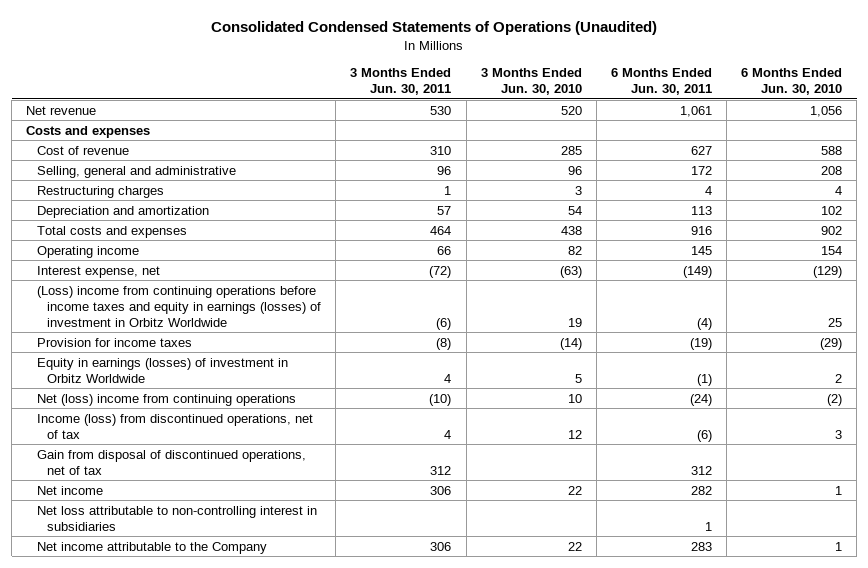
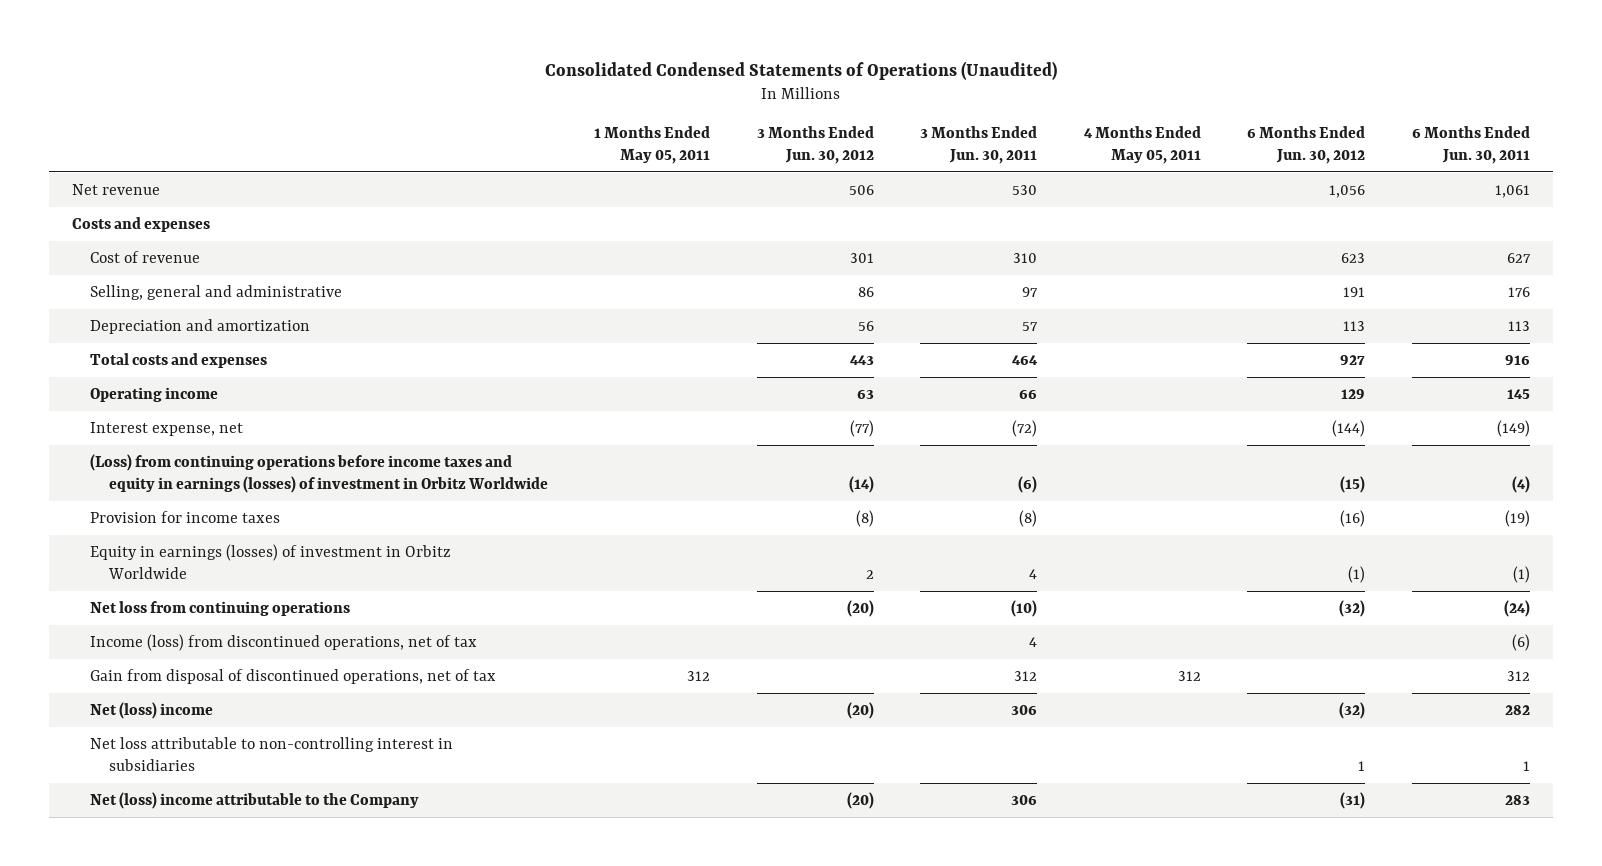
[480,68,582,96] 3 Months Ended Jun. 30, 2010 -> none
[741,68,843,96] 6 Months Ended Jun. 30, 2010 -> none
none -> [594,126,711,164] 1 Months Ended May 05, 2011
none -> [756,126,874,164] 3 Months Ended Jun. 30, 2012
none -> [1083,126,1201,164] 4 Months Ended May 05, 2011
none -> [1247,126,1366,164] 6 Months Ended Jun. 30, 2012
[36,185,164,198] Restructuring charges -> none
[437,165,452,175] 96 -> [1022,287,1039,298] 97
[690,165,712,175] 172 -> [1507,287,1530,298] 176
[36,285,322,327] (Loss) income from continuing operations before income taxes and equity in earnings (losses) of investment in Orbitz Worldwide -> [90,454,548,493] (Loss) from continuing operations before income taxes and equity in earnings (losses) of investment in Orbitz Worldwide
[36,393,296,406] Net (loss) income from continuing operations -> [90,601,351,617] Net loss from continuing operations
[36,485,103,495] Net income -> [90,702,214,720] Net (loss) income
[36,541,267,554] Net income attributable to the Company -> [90,792,420,810] Net (loss) income attributable to the Company

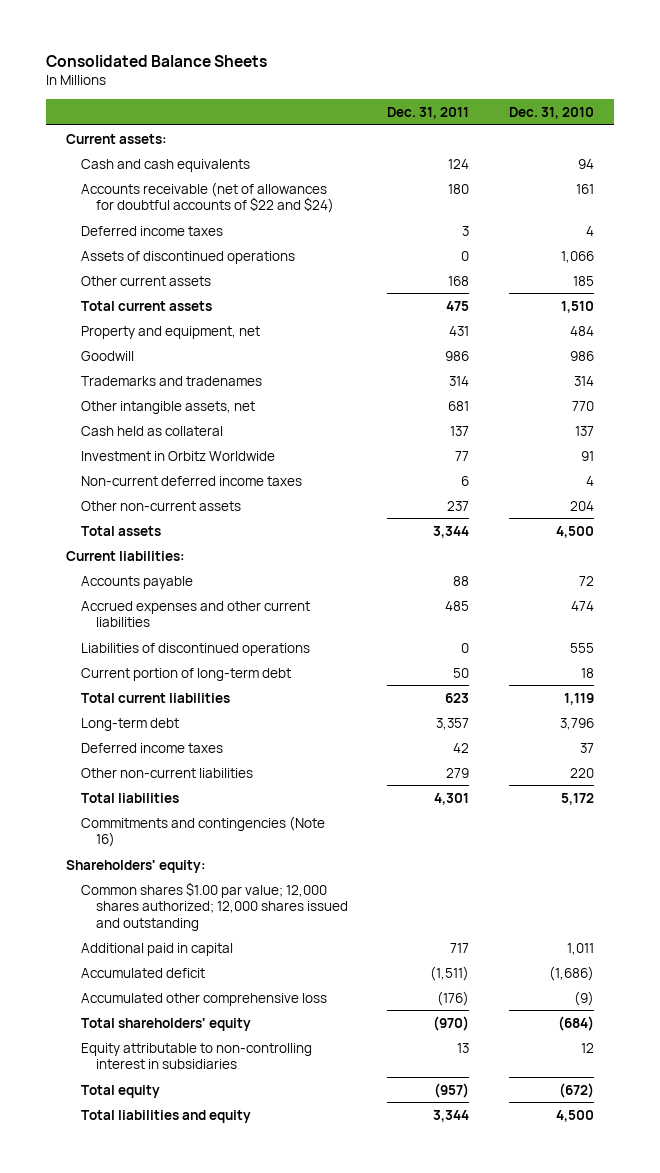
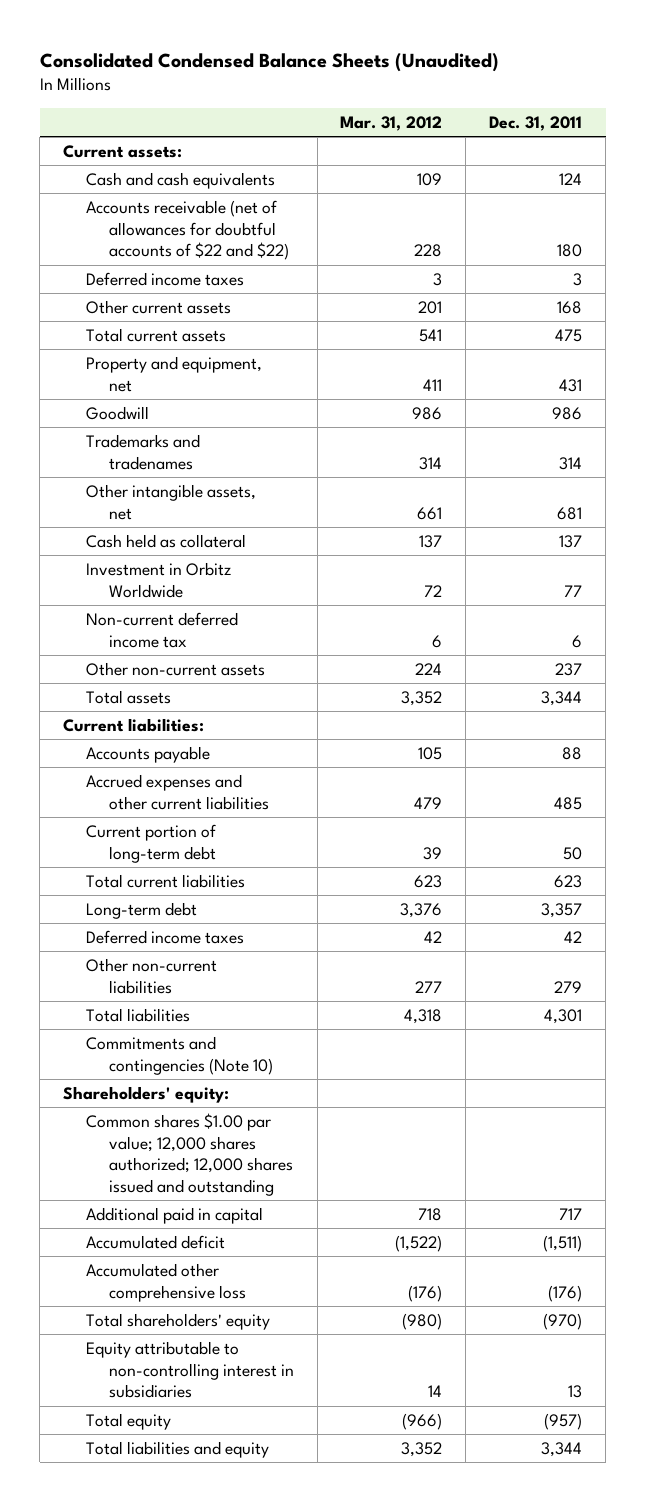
[45,55,267,68] Consolidated Balance Sheets -> [39,52,499,72] Consolidated Condensed Balance Sheets (Unaudited)
[509,106,595,119] Dec. 31, 2010 -> none
none -> [340,115,443,131] Mar. 31, 2012
[80,181,334,214] Accounts receivable (net of allowances for doubtful accounts of $22 and $24) -> [86,199,289,261] Accounts receivable (net of allowances for doubtful accounts of $22 and $22)
[80,250,295,264] Assets of discontinued operations -> none
[80,475,302,486] Non-current deferred income taxes -> [86,611,239,648] Non-current deferred income tax
[80,642,310,656] Liabilities of discontinued operations -> none
[80,815,325,848] Commitments and contingencies (Note 16) -> [86,1035,273,1075] Commitments and contingencies (Note 10)

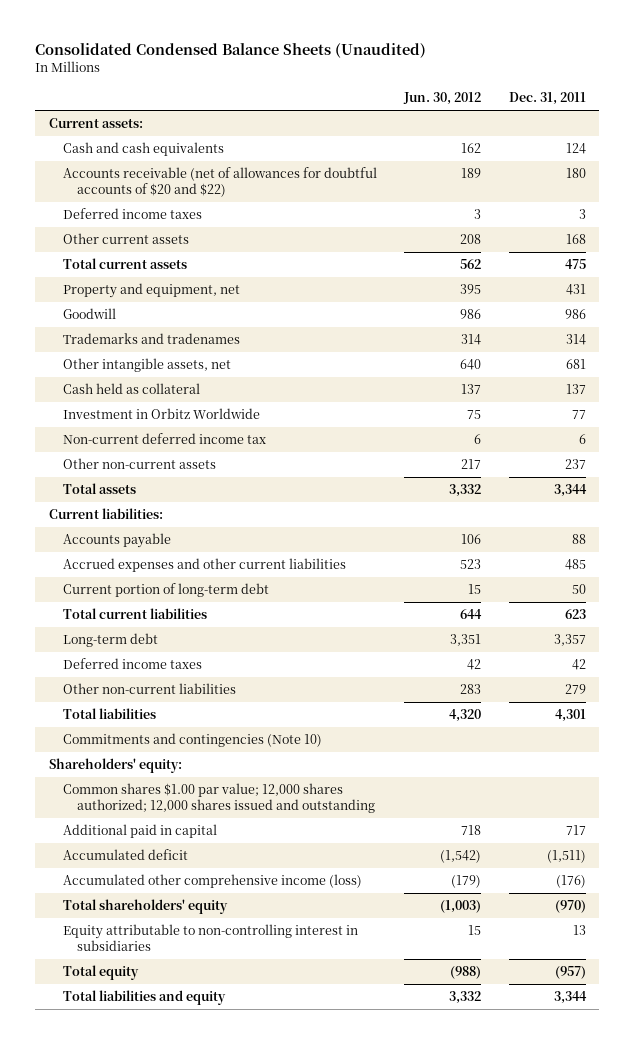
[340,115,443,131] Mar. 31, 2012 -> none
none -> [403,92,482,106] Jun. 30, 2012
[86,199,289,261] Accounts receivable (net of allowances for doubtful accounts of $22 and $22) -> [63,167,378,197] Accounts receivable (net of allowances for doubtful accounts of $20 and $22)
[86,1262,246,1302] Accumulated other comprehensive loss -> [63,874,363,889] Accumulated other comprehensive income (loss)

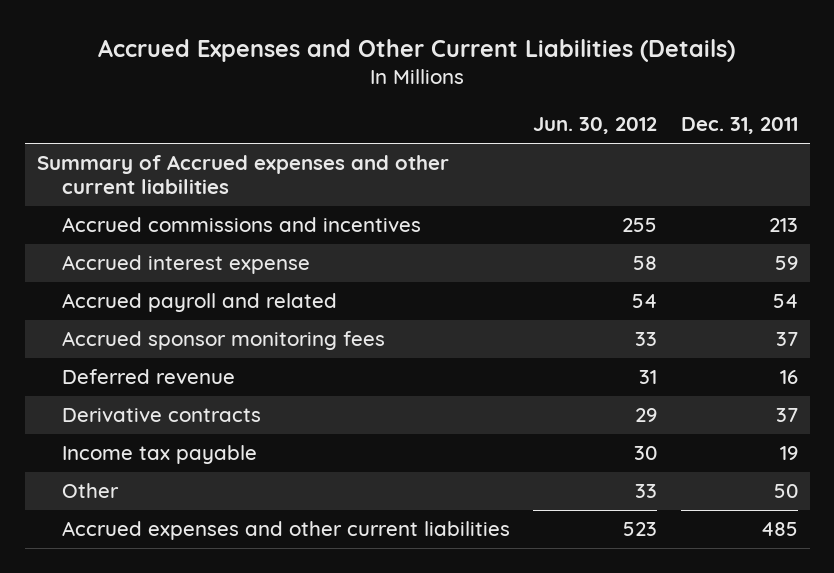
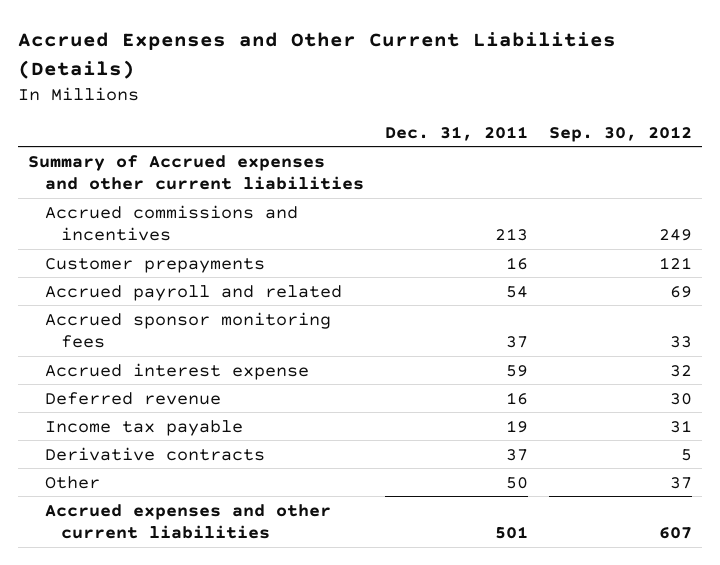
[533,117,658,135] Jun. 30, 2012 -> none
none -> [548,125,692,142] Sep. 30, 2012
none -> [44,257,265,273] Customer prepayments
[61,255,310,275] Accrued interest expense -> [44,362,309,380] Accrued interest expense
[61,408,261,423] Derivative contracts -> [44,446,265,461] Derivative contracts
[760,522,798,537] 485 -> [494,526,528,540] 501

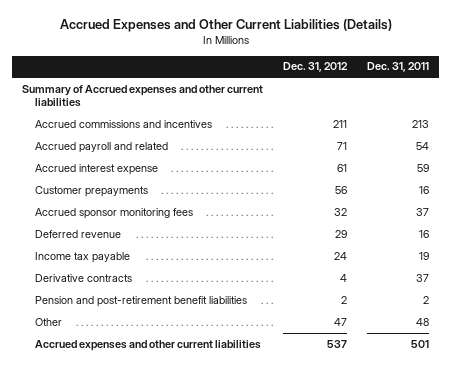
[548,125,692,142] Sep. 30, 2012 -> none
none -> [283,62,349,73] Dec. 31, 2012
[44,257,265,273] Customer prepayments -> [34,185,148,197] Customer prepayments
[44,311,331,349] Accrued sponsor monitoring fees -> [34,207,193,219] Accrued sponsor monitoring fees
none -> [34,295,247,307] Pension and post-retirement benefit liabilities
[505,476,528,489] 50 -> [416,317,430,326] 48

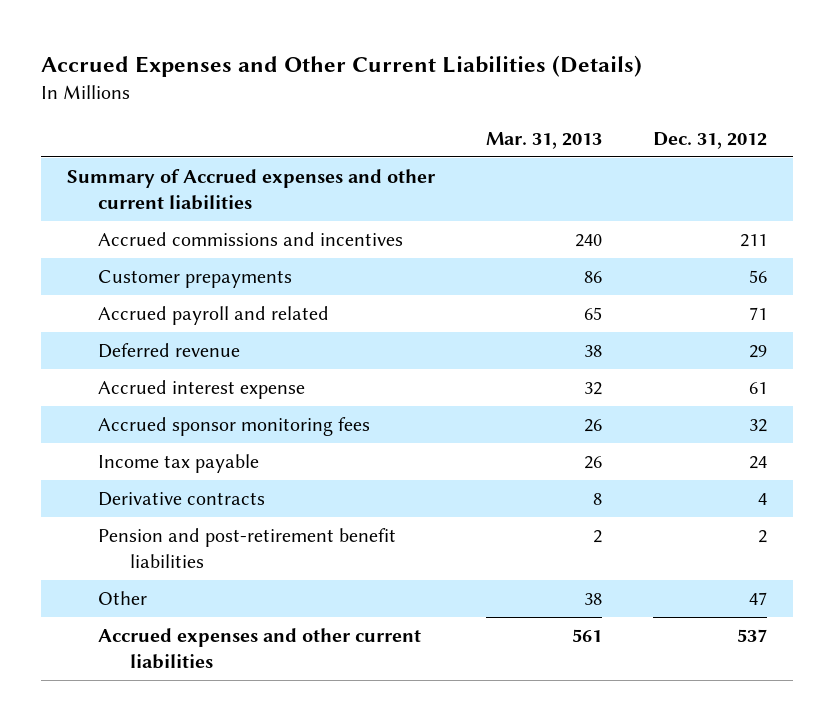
[367,62,430,73] Dec. 31, 2011 -> none
none -> [486,131,603,149] Mar. 31, 2013
[34,185,148,197] Customer prepayments -> [98,270,293,289] Customer prepayments
[34,229,121,238] Deferred revenue -> [98,343,241,359] Deferred revenue

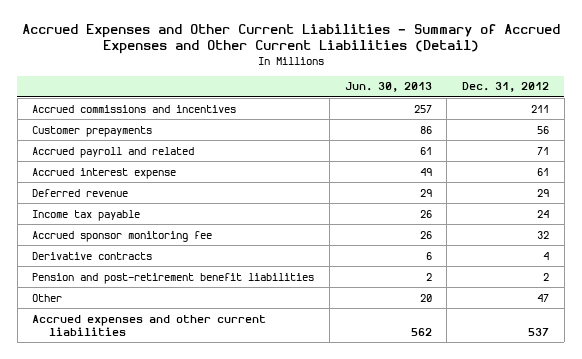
[41,55,643,78] Accrued Expenses and Other Current Liabilities (Details) -> [21,23,560,55] Accrued Expenses and Other Current Liabilities - Summary of Accrued Expenses and Other Current Liabilities (Detail)
[486,131,603,149] Mar. 31, 2013 -> none
none -> [344,82,432,93] Jun. 30, 2013
[66,169,436,210] Summary of Accrued expenses and other current liabilities -> none
[98,417,371,437] Accrued sponsor monitoring fees -> none
[98,343,241,359] Deferred revenue -> [32,188,129,197] Deferred revenue
none -> [32,230,213,242] Accrued sponsor monitoring fee

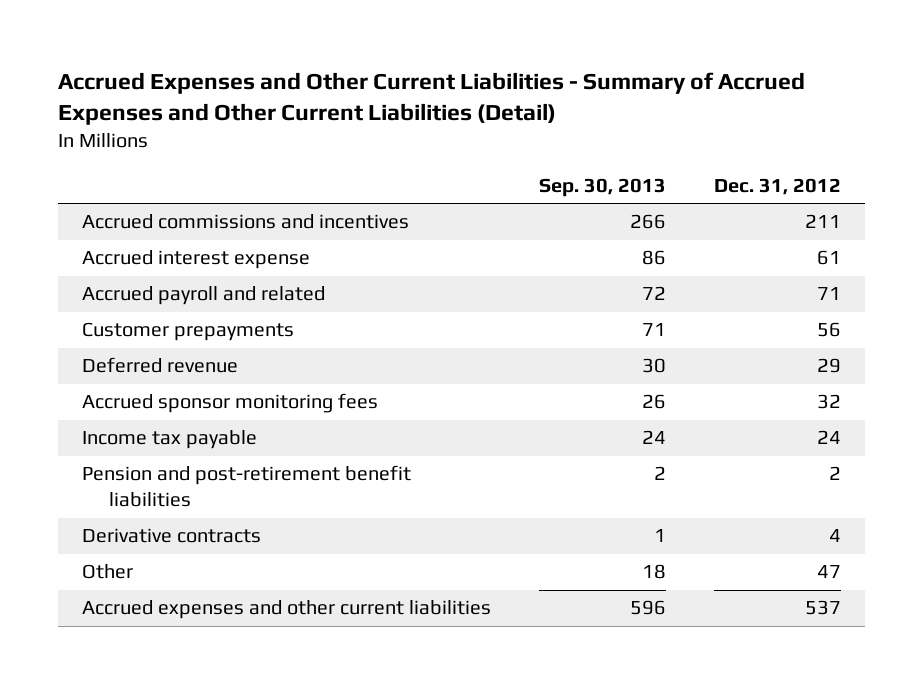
[344,82,432,93] Jun. 30, 2013 -> none
none -> [538,177,666,197] Sep. 30, 2013
[32,146,195,158] Accrued payroll and related -> [82,286,326,306] Accrued payroll and related
[32,125,153,137] Customer prepayments -> [82,322,295,342] Customer prepayments
none -> [82,393,379,414] Accrued sponsor monitoring fees
[32,230,213,242] Accrued sponsor monitoring fee -> none
[32,251,153,260] Derivative contracts -> [82,528,262,544] Derivative contracts

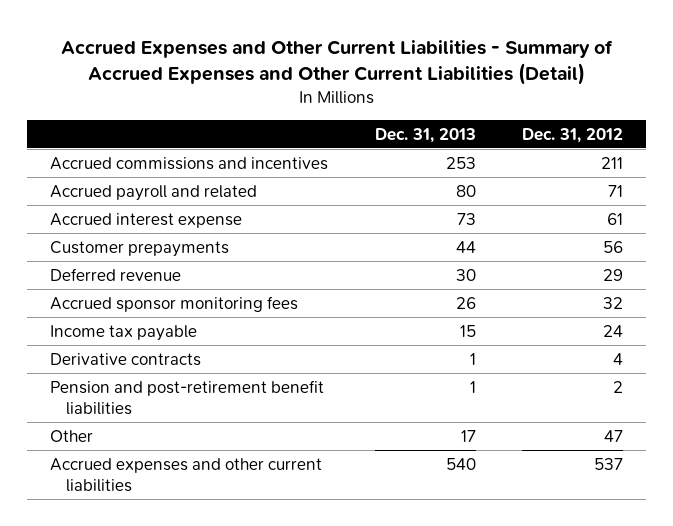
[538,177,666,197] Sep. 30, 2013 -> none
none -> [374,127,476,143] Dec. 31, 2013
[82,250,311,270] Accrued interest expense -> [50,212,243,228] Accrued interest expense
[82,465,412,508] Pension and post-retirement benefit liabilities -> [50,379,325,416] Pension and post-retirement benefit liabilities

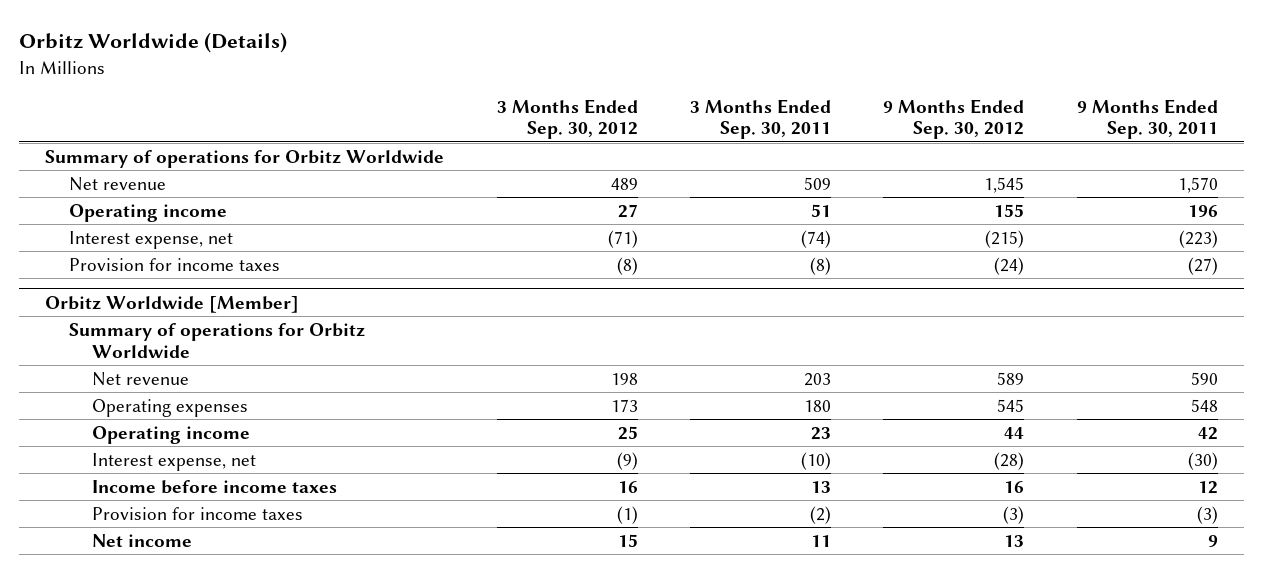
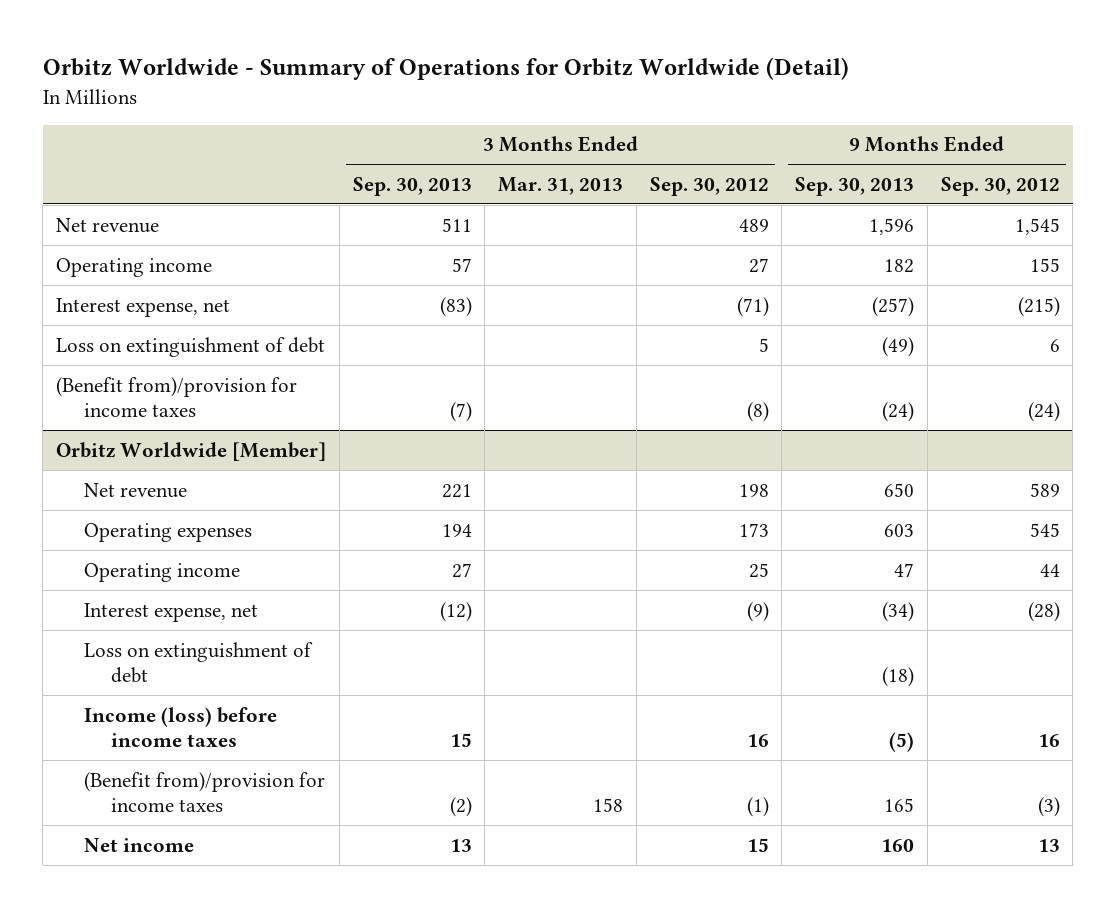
[19,32,288,54] Orbitz Worldwide (Details) -> [42,57,849,81] Orbitz Worldwide - Summary of Operations for Orbitz Worldwide (Detail)
[689,98,831,140] 3 Months Ended Sep. 30, 2011 -> none
[1076,98,1218,140] 9 Months Ended Sep. 30, 2011 -> none
none -> [352,176,472,196] Sep. 30, 2013
none -> [498,176,624,195] Mar. 31, 2013
none -> [795,176,915,196] Sep. 30, 2013
[45,149,445,168] Summary of operations for Orbitz Worldwide -> none
none -> [56,336,326,357] Loss on extinguishment of debt
[68,257,280,271] Provision for income taxes -> [56,376,298,418] (Benefit from)/provision for income taxes
[68,322,365,358] Summary of operations for Orbitz Worldwide -> none
none -> [83,641,313,684] Loss on extinguishment of debt
[92,479,338,494] Income before income taxes -> [83,706,277,748] Income (loss) before income taxes
[92,506,304,520] Provision for income taxes -> [83,771,325,813] (Benefit from)/provision for income taxes

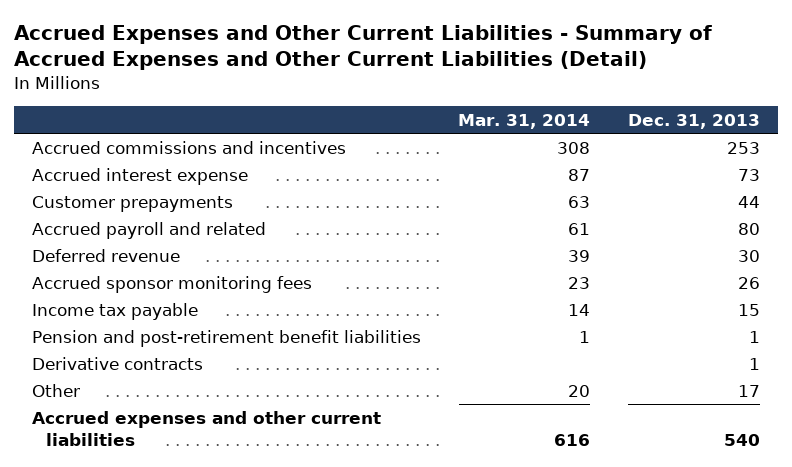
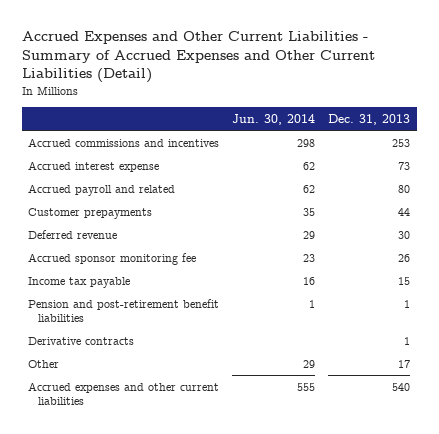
[458,113,591,129] Mar. 31, 2014 -> none
none -> [232,113,316,125] Jun. 30, 2014
[32,195,234,212] Customer prepayments -> [28,207,153,219] Customer prepayments
[32,275,313,293] Accrued sponsor monitoring fees -> [28,252,197,265] Accrued sponsor monitoring fee

